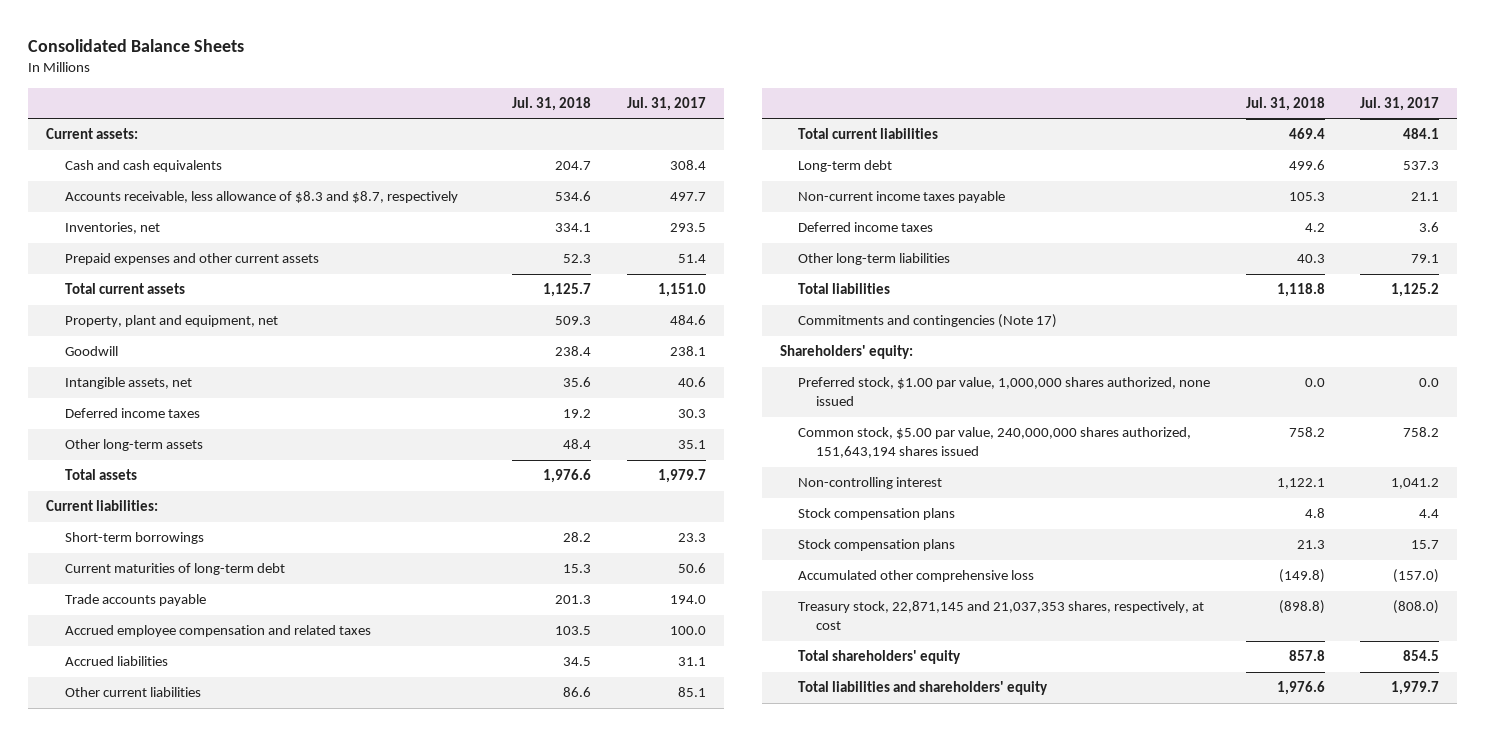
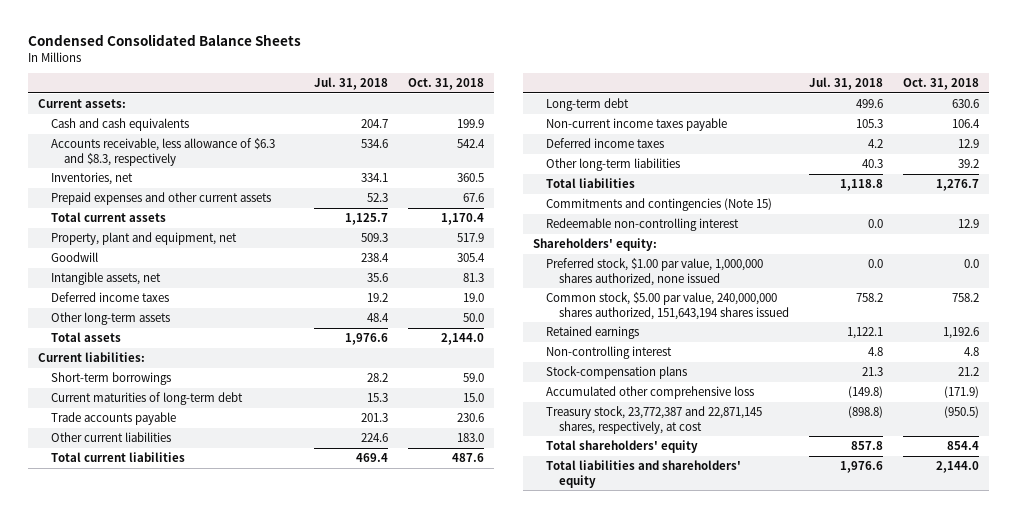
[28,38,245,52] Consolidated Balance Sheets -> [27,33,301,46] Condensed Consolidated Balance Sheets
[627,96,707,111] Jul. 31, 2017 -> none
none -> [407,78,484,91] Oct. 31, 2018
[64,191,458,204] Accounts receivable, less allowance of $8.3 and $8.7, respectively -> [51,137,276,166] Accounts receivable, less allowance of $6.3 and $8.3, respectively
[64,625,371,638] Accrued employee compensation and related taxes -> none
[64,656,168,667] Accrued liabilities -> none
[563,687,592,698] 86.6 -> [361,432,389,442] 224.6
[797,314,1057,329] Commitments and contingencies (Note 17) -> [545,197,772,211] Commitments and contingencies (Note 15)
none -> [545,217,739,231] Redeemable non-controlling interest
[797,508,955,521] Stock compensation plans -> none
none -> [545,325,639,339] Retained earnings
[1276,478,1325,490] 1,122.1 -> [867,346,883,356] 4.8
[797,539,955,552] Stock compensation plans -> [545,365,687,379] Stock-compensation plans
[797,601,1204,631] Treasury stock, 22,871,145 and 21,037,353 shares, respectively, at cost -> [545,405,762,434] Treasury stock, 23,772,387 and 22,871,145 shares, respectively, at cost

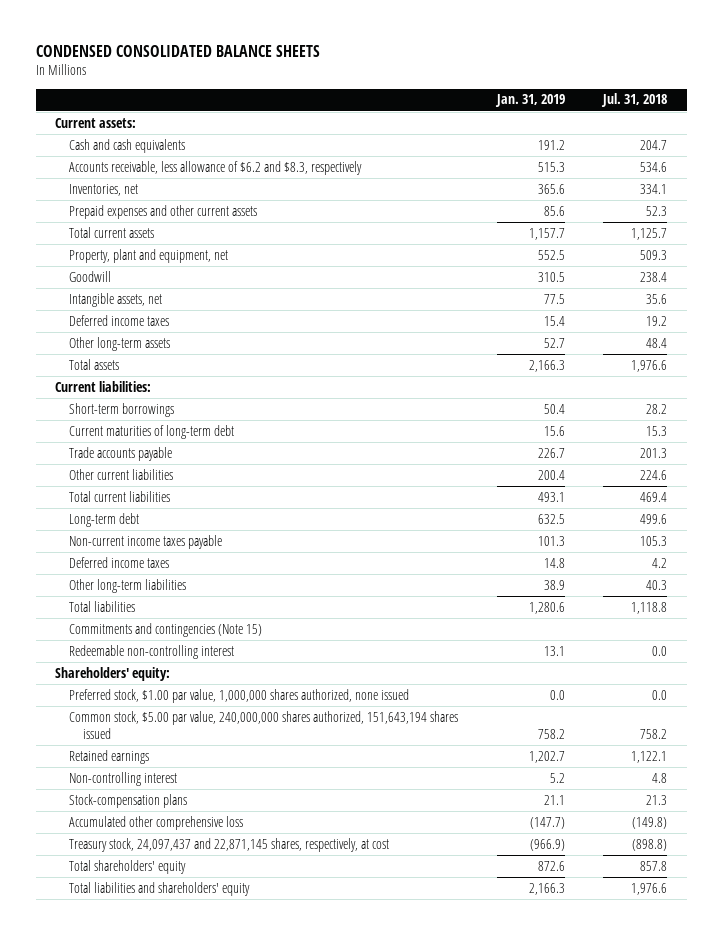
[27,33,301,46] Condensed Consolidated Balance Sheets -> [35,44,320,57] CONDENSED CONSOLIDATED BALANCE SHEETS
[407,78,484,91] Oct. 31, 2018 -> none
none -> [494,94,565,108] Jan. 31, 2019
[51,137,276,166] Accounts receivable, less allowance of $6.3 and $8.3, respectively -> [69,160,363,175] Accounts receivable, less allowance of $6.2 and $8.3, respectively
[545,405,762,434] Treasury stock, 23,772,387 and 22,871,145 shares, respectively, at cost -> [69,837,390,852] Treasury stock, 24,097,437 and 22,871,145 shares, respectively, at cost

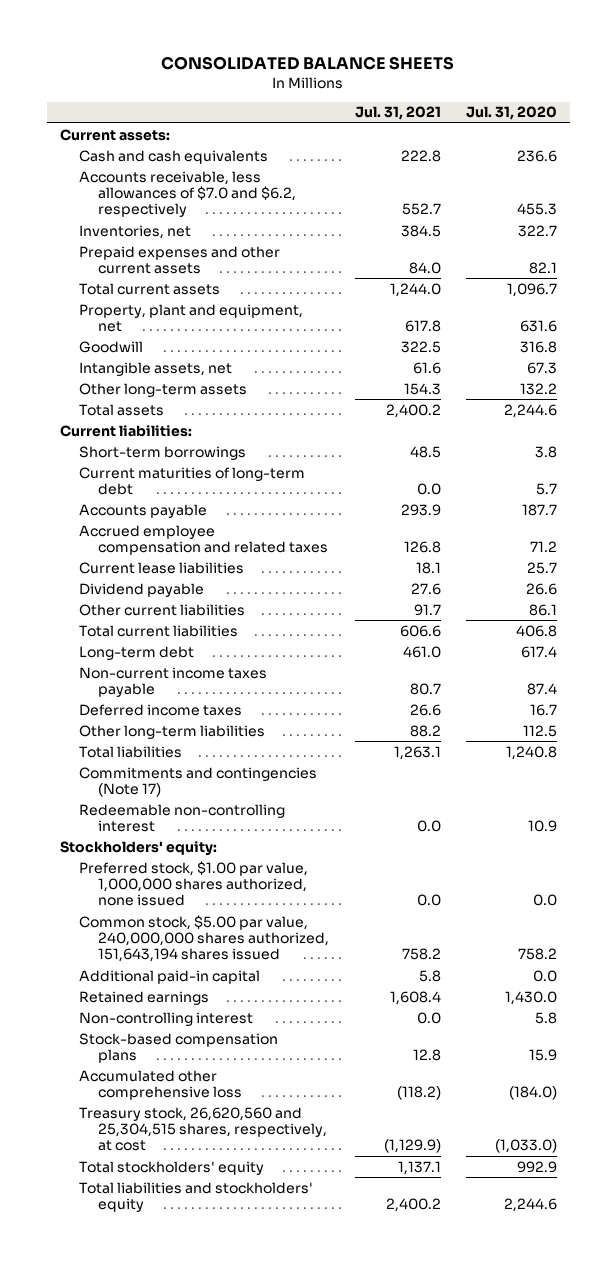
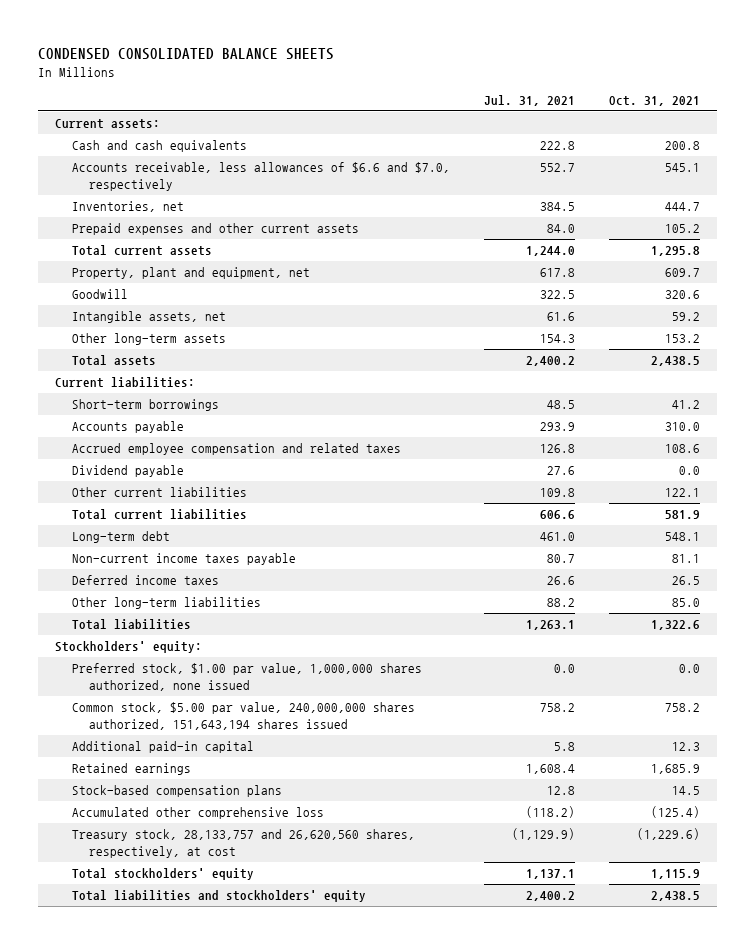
[161,55,455,70] CONSOLIDATED BALANCE SHEETS -> [37,48,334,61] CONDENSED CONSOLIDATED BALANCE SHEETS
[465,106,557,121] Jul. 31, 2020 -> none
none -> [608,96,700,107] Oct. 31, 2021
[79,170,297,218] Accounts receivable, less allowances of $7.0 and $6.2, respectively -> [71,162,450,191] Accounts receivable, less allowances of $6.6 and $7.0, respectively
[79,466,306,496] Current maturities of long-term debt -> none
[79,561,245,574] Current lease liabilities -> none
[413,603,441,616] 91.7 -> [539,488,575,498] 109.8
[79,766,318,798] Commitments and contingencies (Note 17) -> none
[79,803,286,833] Redeemable non-controlling interest -> none
[79,1011,254,1026] Non-controlling interest -> none
[79,1106,328,1152] Treasury stock, 26,620,560 and 25,304,515 shares, respectively, at cost -> [71,829,415,858] Treasury stock, 28,133,757 and 26,620,560 shares, respectively, at cost

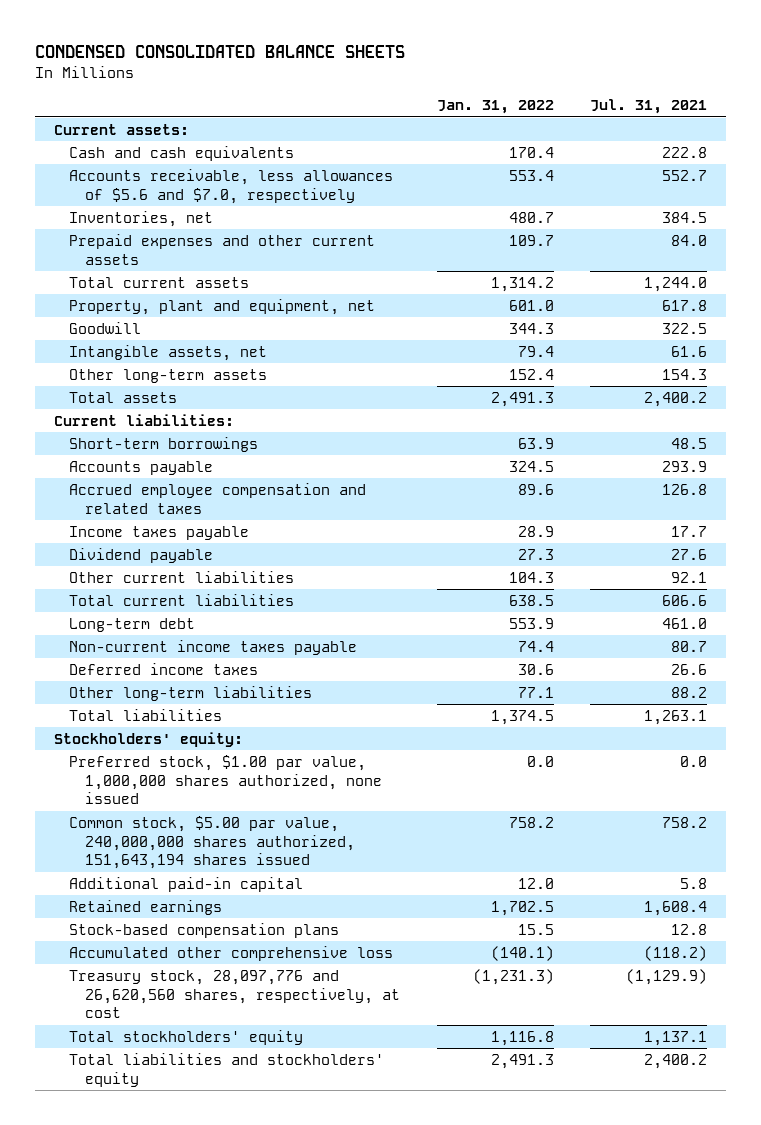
[608,96,700,107] Oct. 31, 2021 -> none
none -> [436,100,554,115] Jan. 31, 2022
[71,162,450,191] Accounts receivable, less allowances of $6.6 and $7.0, respectively -> [69,168,394,204] Accounts receivable, less allowances of $5.6 and $7.0, respectively
none -> [69,525,250,540] Income taxes payable
[539,488,575,498] 109.8 -> [671,571,708,583] 92.1
[71,829,415,858] Treasury stock, 28,133,757 and 26,620,560 shares, respectively, at cost -> [69,969,400,1019] Treasury stock, 28,097,776 and 26,620,560 shares, respectively, at cost

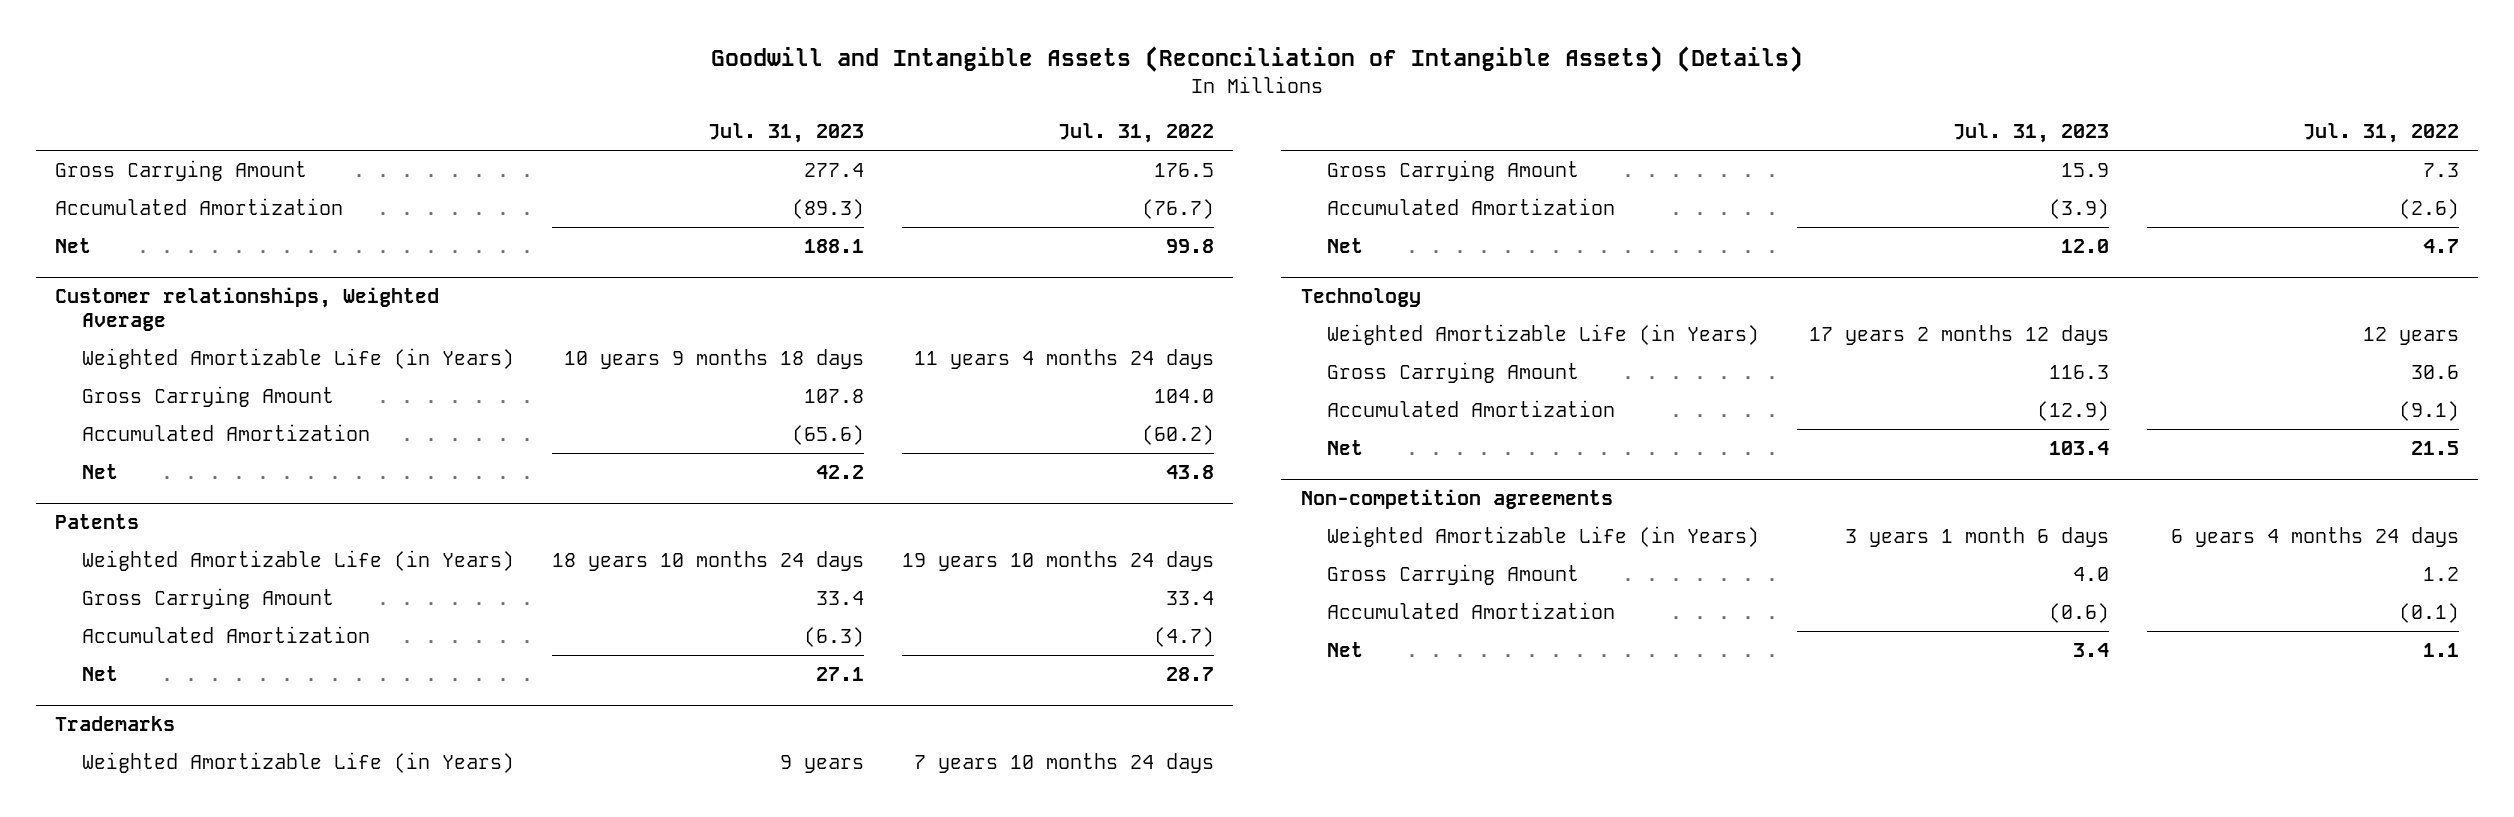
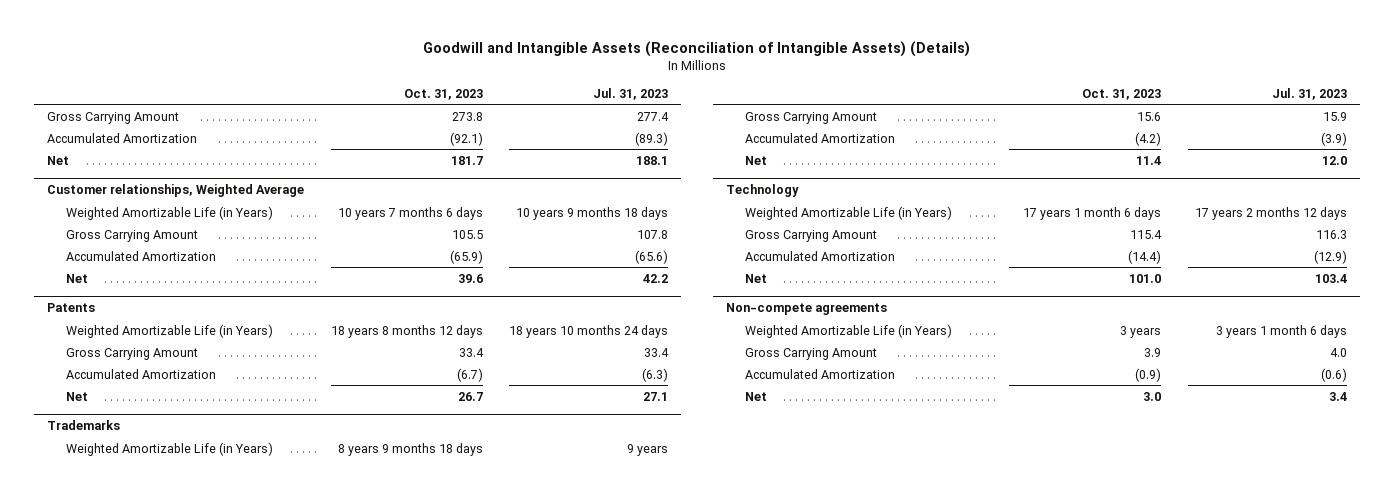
[1057,122,1214,143] Jul. 31, 2022 -> none
none -> [403,88,483,100] Oct. 31, 2023
[1300,488,1613,509] Non-competition agreements -> [725,302,887,315] Non-compete agreements

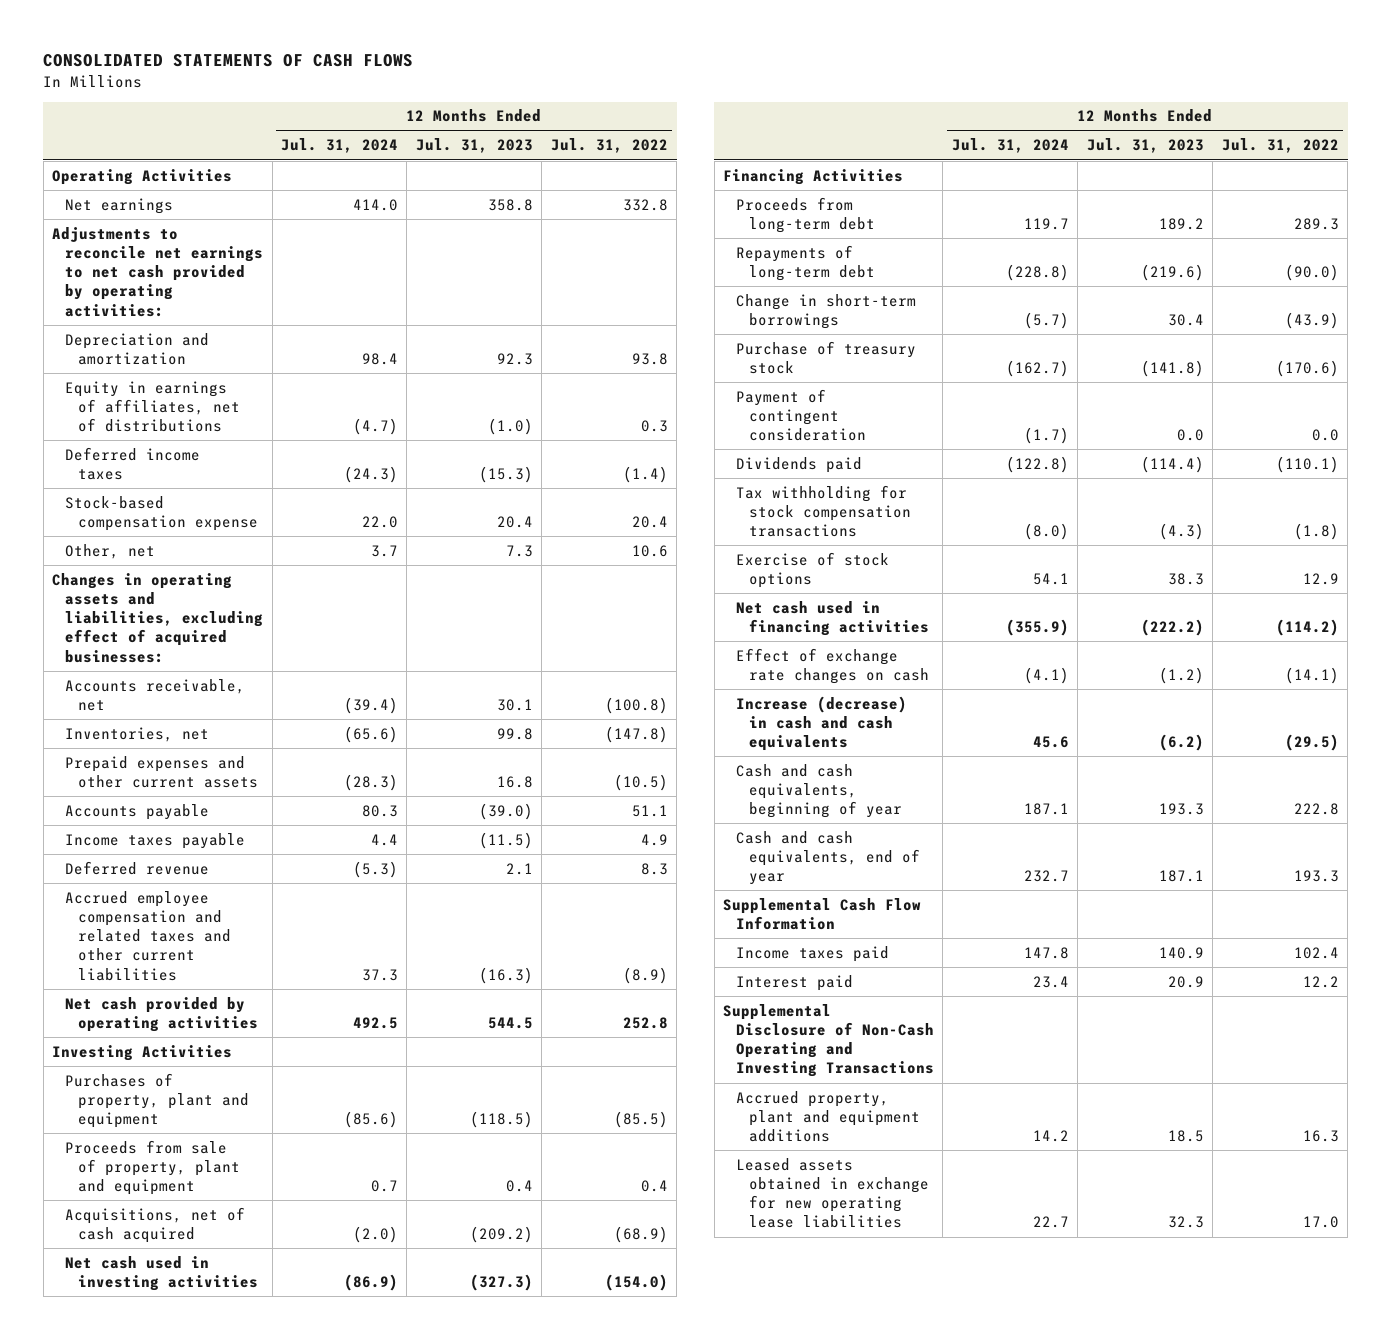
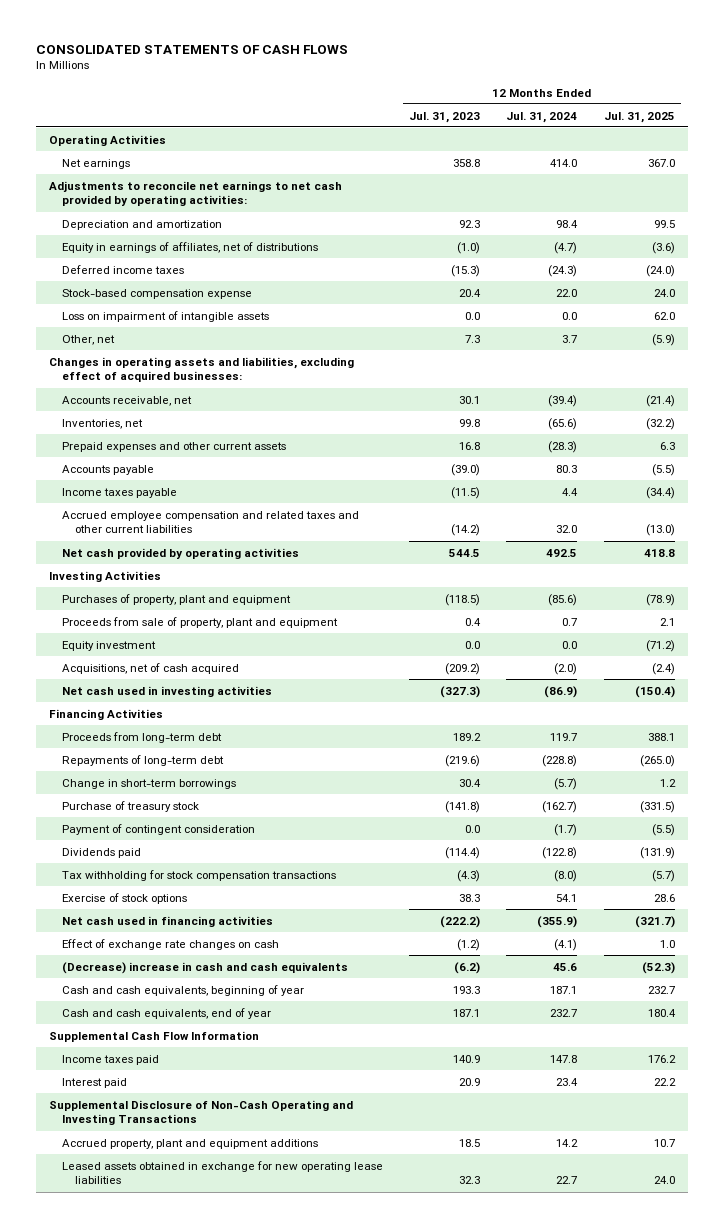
[550,138,668,154] Jul. 31, 2022 -> none
none -> [603,111,675,123] Jul. 31, 2025
none -> [62,310,270,322] Loss on impairment of intangible assets
[65,860,210,875] Deferred revenue -> none
[361,968,398,981] 37.3 -> [556,525,578,534] 32.0
[478,966,533,984] (16.3) -> [451,524,481,537] (14.2)
none -> [62,640,157,651] Equity investment
[736,695,908,752] Increase (decrease) in cash and cash equivalents -> [62,961,349,974] (Decrease) increase in cash and cash equivalents

